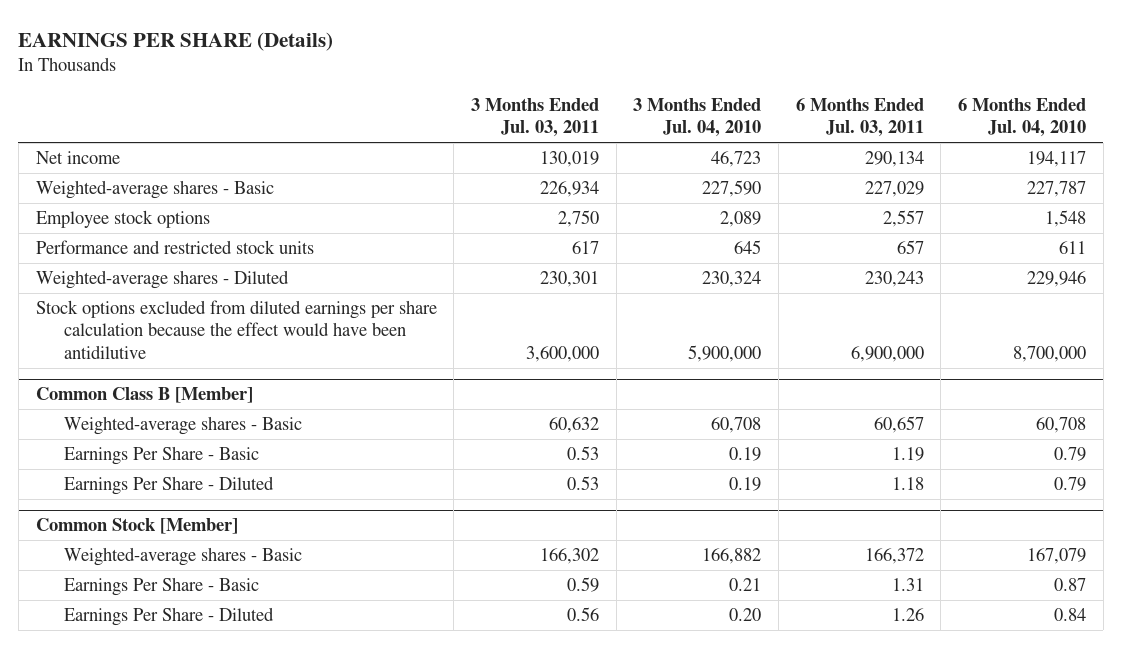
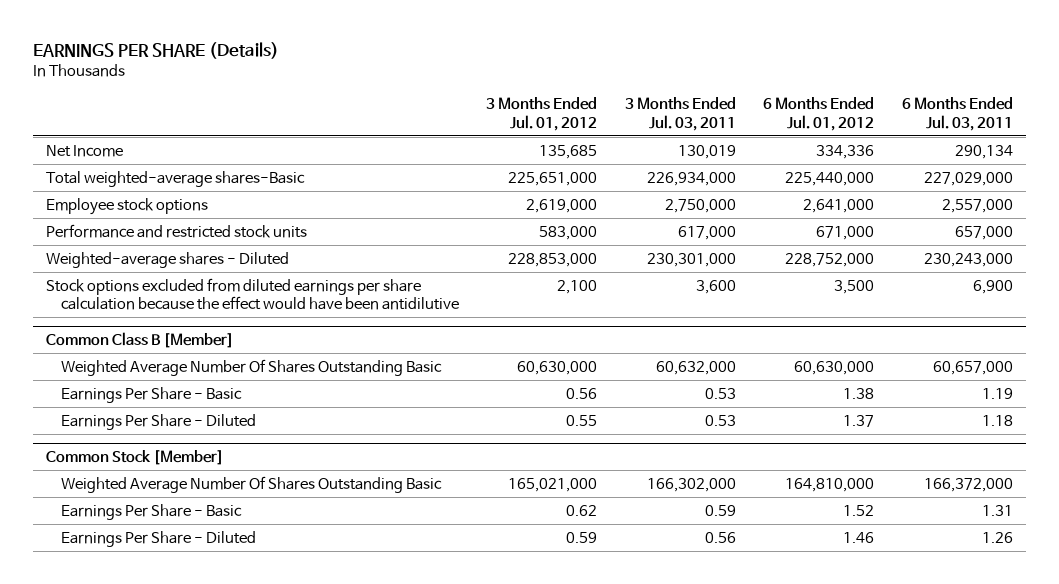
[633,97,762,138] 3 Months Ended Jul. 04, 2010 -> none
[958,97,1087,138] 6 Months Ended Jul. 04, 2010 -> none
none -> [486,97,598,131] 3 Months Ended Jul. 01, 2012
none -> [763,97,875,131] 6 Months Ended Jul. 01, 2012
[35,151,120,165] Net income -> [46,144,124,157] Net Income
[35,180,274,200] Weighted-average shares - Basic -> [46,170,306,187] Total weighted-average shares-Basic
[539,181,599,198] 226,934 -> [646,171,736,186] 226,934,000
[864,181,924,198] 227,029 -> [923,171,1013,186] 227,029,000
[557,210,599,228] 2,750 -> [664,198,736,213] 2,750,000
[882,210,924,228] 2,557 -> [941,198,1013,213] 2,557,000
[571,241,599,255] 617 -> [677,225,736,240] 617,000
[896,240,924,255] 657 -> [954,225,1013,240] 657,000
[539,271,599,288] 230,301 -> [646,252,736,267] 230,301,000
[864,271,924,288] 230,243 -> [923,252,1013,267] 230,243,000
[525,345,599,362] 3,600,000 -> [695,279,736,294] 3,600
[850,345,924,362] 6,900,000 -> [972,279,1013,294] 6,900
[63,416,302,436] Weighted-average shares - Basic -> [61,358,443,376] Weighted Average Number Of Shares Outstanding Basic
[548,417,599,434] 60,632 -> [655,360,736,375] 60,632,000
[873,416,924,434] 60,657 -> [932,360,1013,375] 60,657,000
[63,547,302,567] Weighted-average shares - Basic -> [61,475,443,493] Weighted Average Number Of Shares Outstanding Basic
[539,548,599,565] 166,302 -> [646,477,736,492] 166,302,000
[864,548,924,565] 166,372 -> [923,477,1013,492] 166,372,000

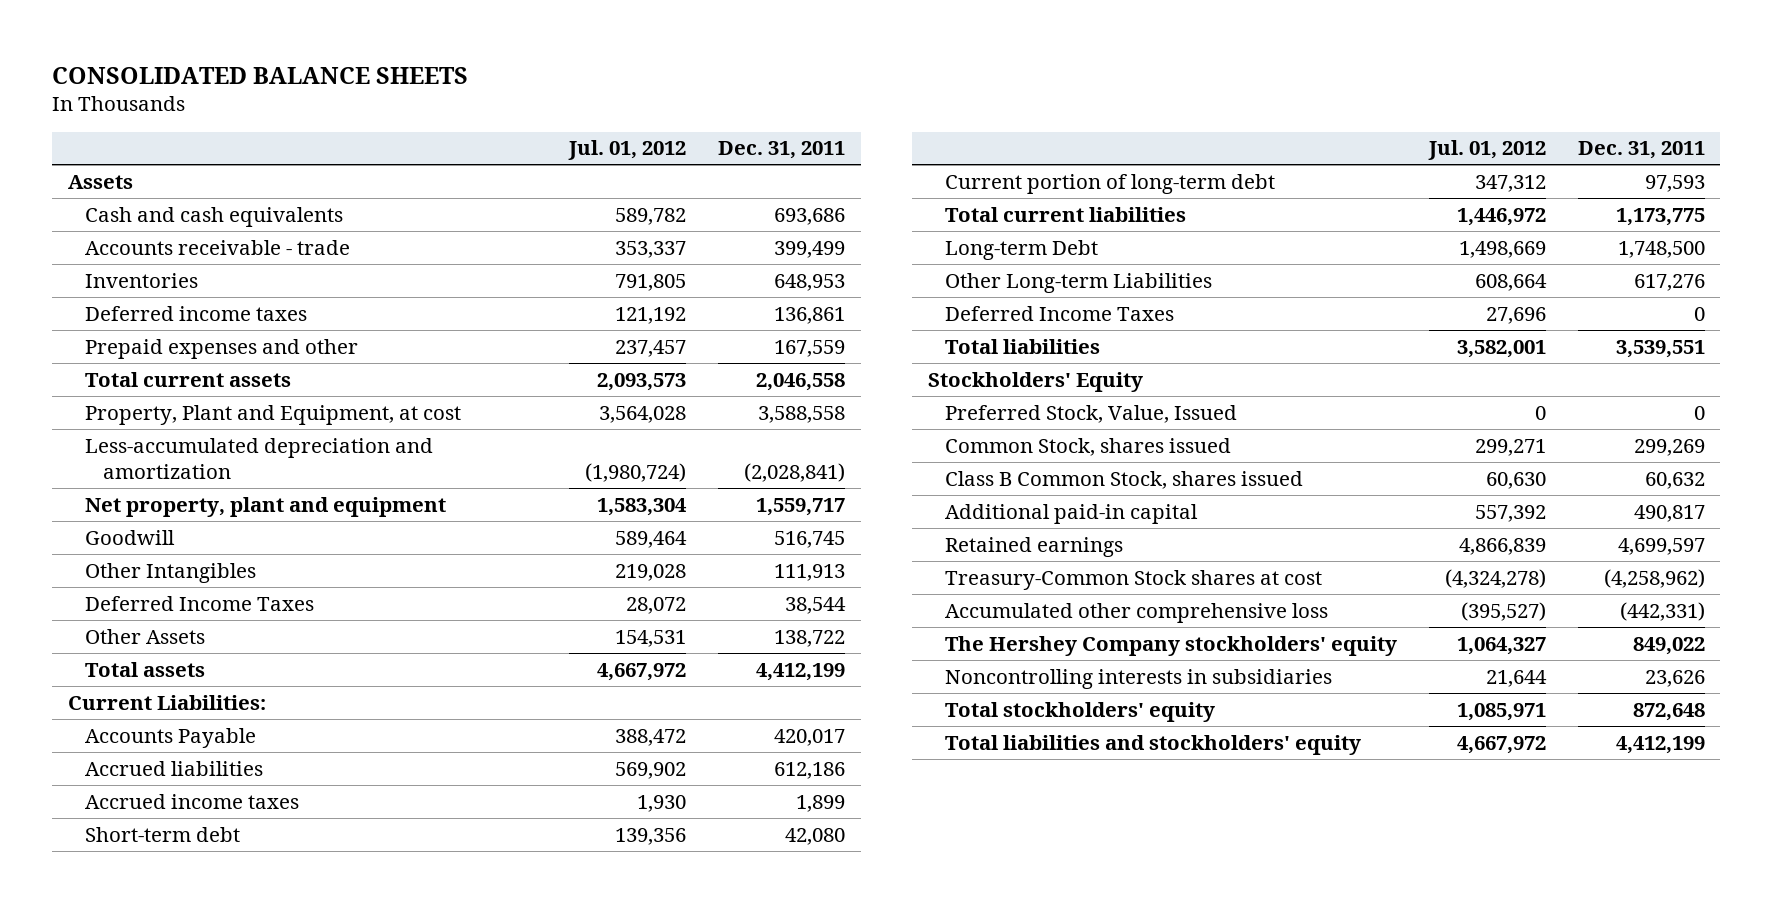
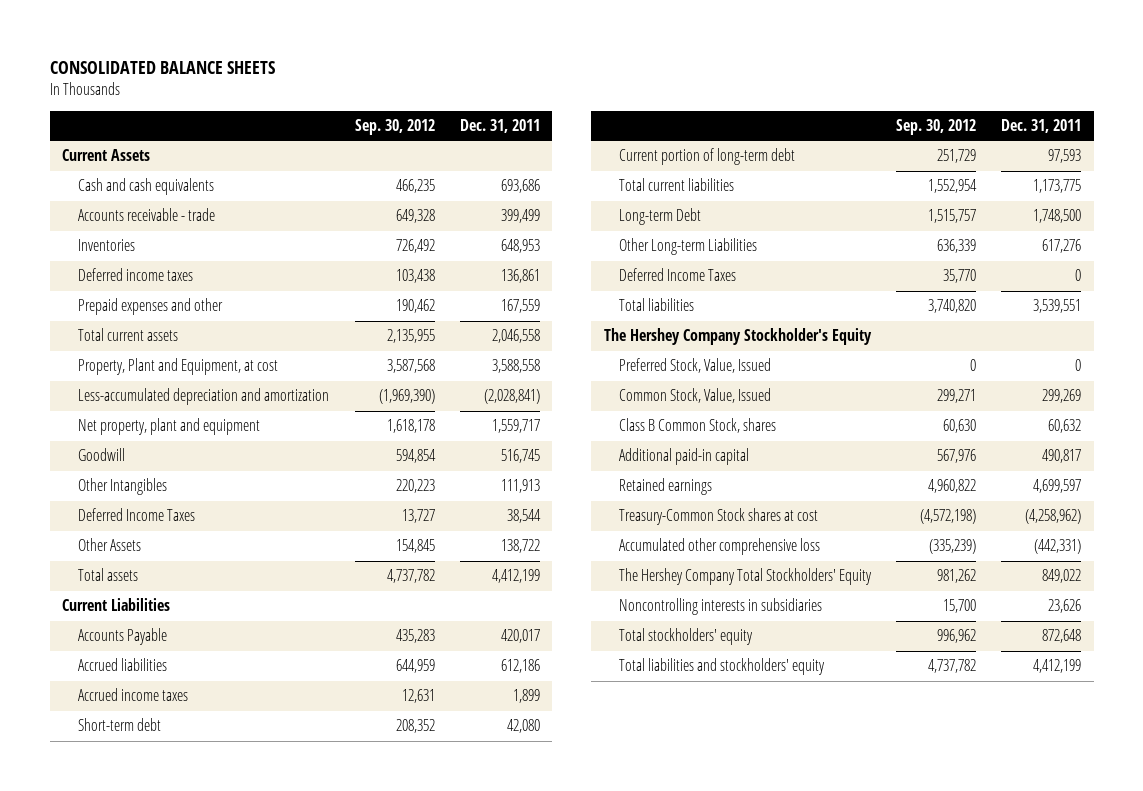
[567,140,686,161] Jul. 01, 2012 -> none
none -> [354,119,435,136] Sep. 30, 2012
[67,174,133,189] Assets -> [62,149,151,162] Current Assets
[67,694,266,710] Current Liabilities: -> [62,598,171,612] Current Liabilities
[927,371,1143,392] Stockholders' Equity -> none
none -> [603,328,872,346] The Hershey Company Stockholder's Equity
[945,437,1232,456] Common Stock, shares issued -> [619,388,772,404] Common Stock, Value, Issued
[945,470,1304,489] Class B Common Stock, shares issued -> [619,418,777,434] Class B Common Stock, shares
[945,635,1398,656] The Hershey Company stockholders' equity -> [619,568,873,586] The Hershey Company Total Stockholders' Equity

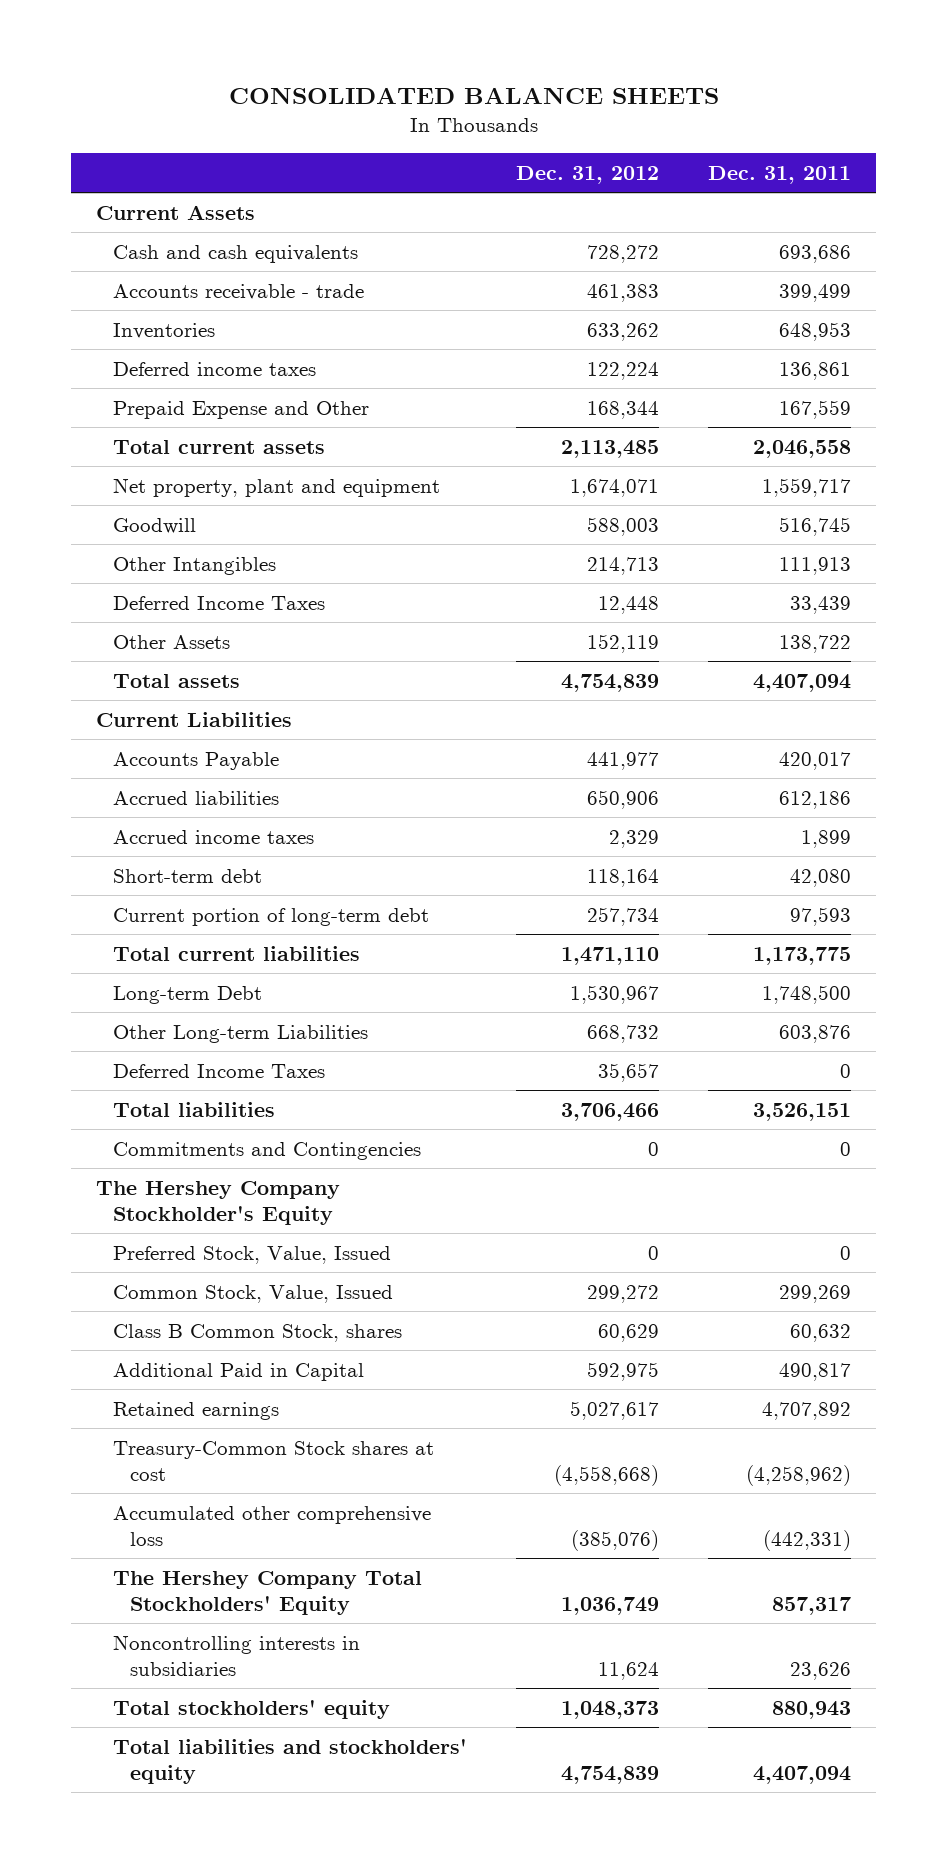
[354,119,435,136] Sep. 30, 2012 -> none
none -> [516,166,660,185] Dec. 31, 2012
[77,298,223,316] Prepaid expenses and other -> [112,400,369,419] Prepaid Expense and Other
[77,358,278,376] Property, Plant and Equipment, at cost -> none
[77,388,329,406] Less-accumulated depreciation and amortization -> none
[506,509,541,524] 38,544 -> [790,595,852,614] 33,439
[491,569,540,584] 4,412,199 -> [753,673,852,692] 4,407,094
[1042,239,1082,254] 617,276 -> [779,1024,852,1043] 603,876
[1033,299,1082,314] 3,539,551 -> [753,1102,852,1121] 3,526,151
none -> [112,1141,421,1160] Commitments and Contingencies
[619,448,750,466] Additional paid-in capital -> [112,1362,364,1381] Additional Paid in Capital
[1033,479,1082,494] 4,699,597 -> [762,1401,852,1420] 4,707,892
[1042,569,1082,584] 849,022 -> [772,1596,852,1615] 857,317
[1042,629,1082,644] 872,648 -> [772,1700,852,1719] 880,943
[1033,659,1082,674] 4,412,199 -> [753,1765,852,1784] 4,407,094

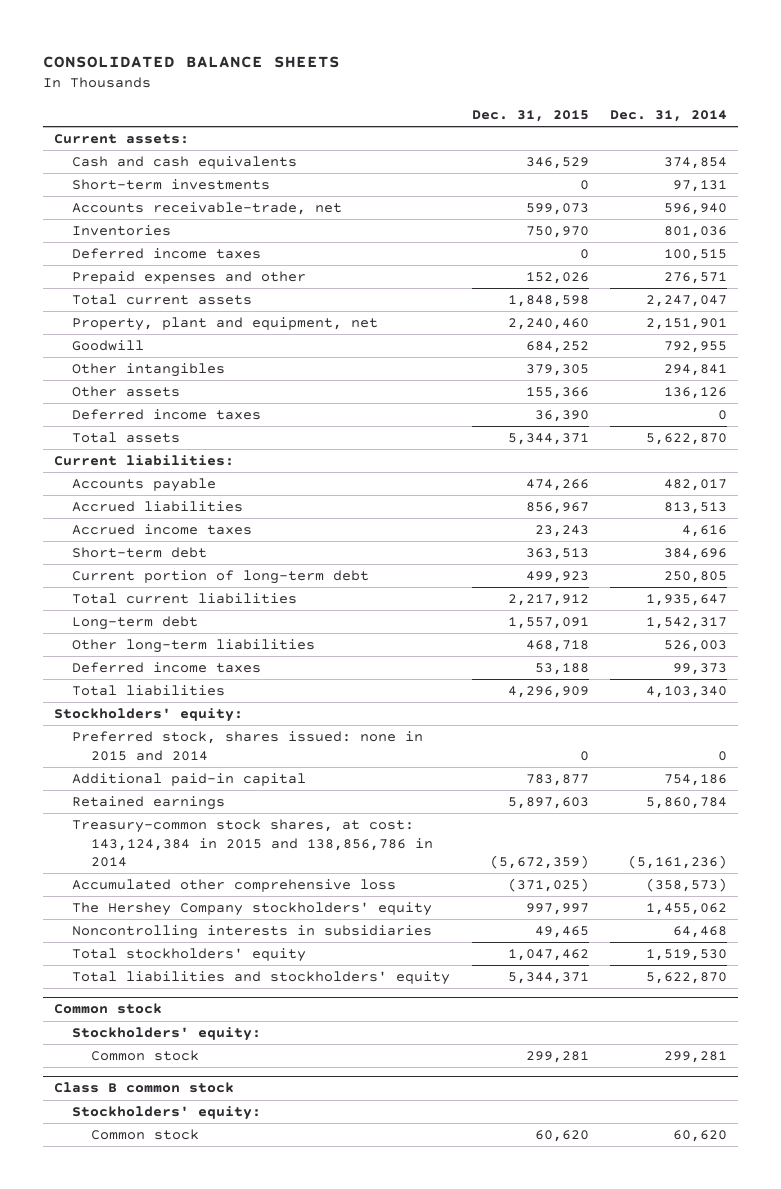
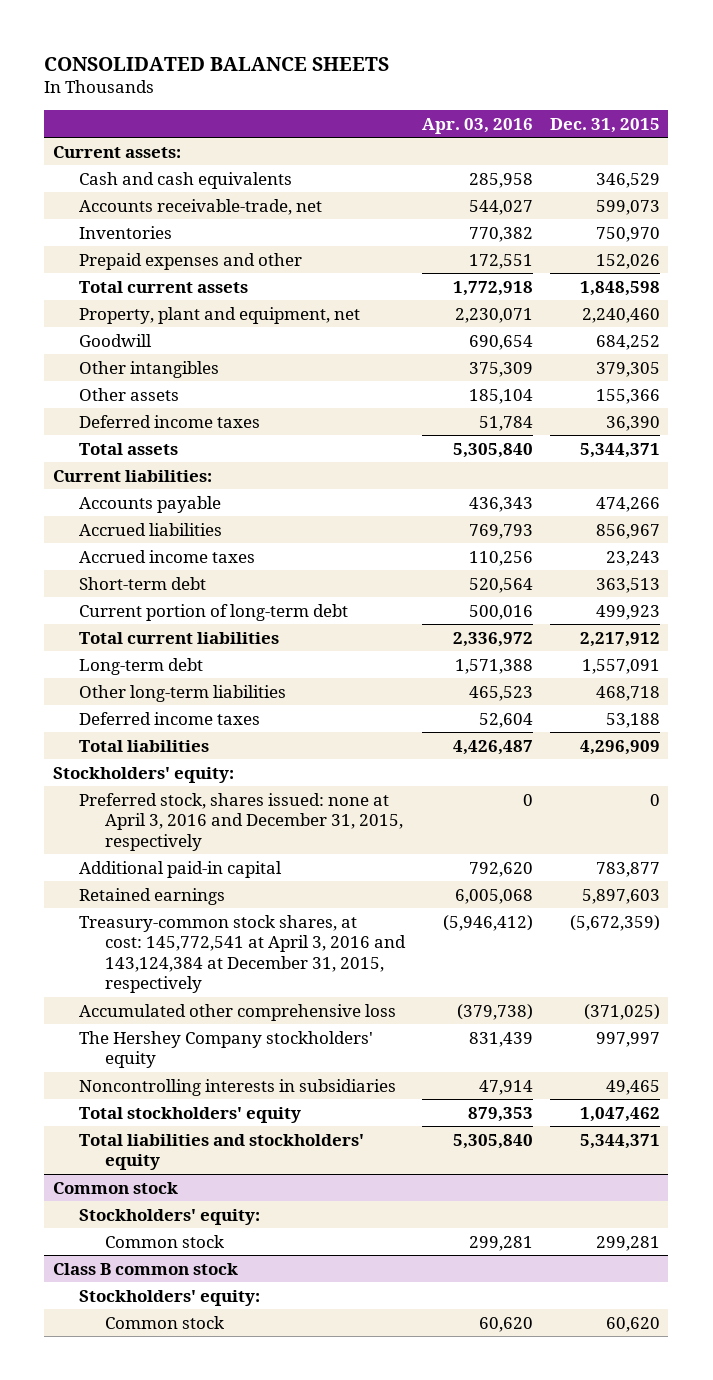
[609,109,727,122] Dec. 31, 2014 -> none
none -> [421,117,533,134] Apr. 03, 2016
[72,179,271,191] Short-term investments -> none
[72,248,262,260] Deferred income taxes -> none
[72,731,424,761] Preferred stock, shares issued: none in 2015 and 2014 -> [78,792,404,851] Preferred stock, shares issued: none at April 3, 2016 and December 31, 2015, respectively
[72,819,433,868] Treasury-common stock shares, at cost: 143,124,384 in 2015 and 138,856,786 in 2014 -> [78,914,407,994] Treasury-common stock shares, at cost: 145,772,541 at April 3, 2016 and 143,124,384 at December 31, 2015, respectively

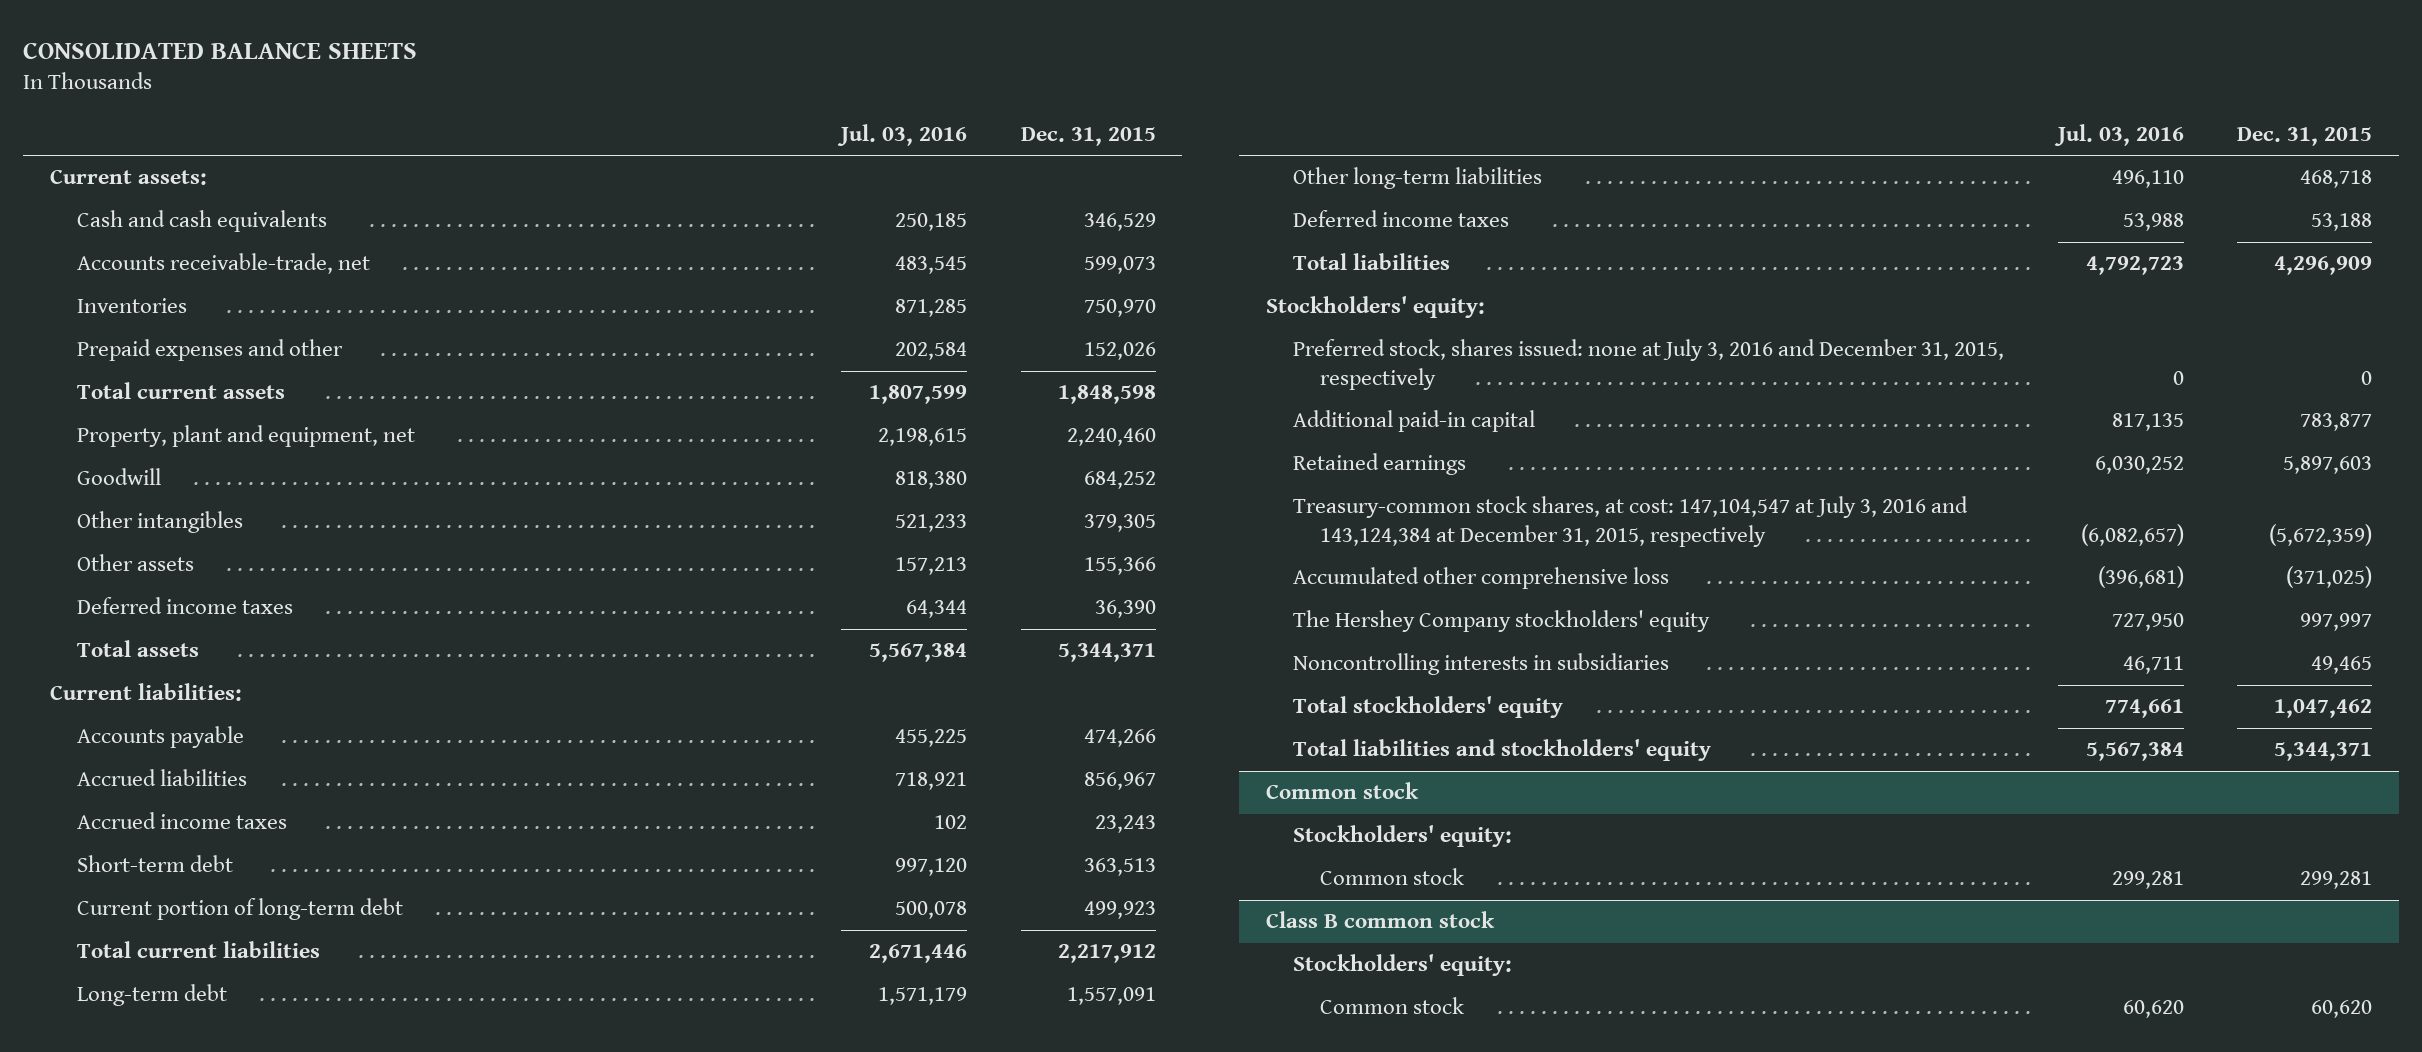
[421,117,533,134] Apr. 03, 2016 -> none
none -> [837,123,968,146] Jul. 03, 2016
[78,792,404,851] Preferred stock, shares issued: none at April 3, 2016 and December 31, 2015, respectively -> [1293,339,2005,390] Preferred stock, shares issued: none at July 3, 2016 and December 31, 2015, respectively
[78,914,407,994] Treasury-common stock shares, at cost: 145,772,541 at April 3, 2016 and 143,124,384 at December 31, 2015, respectively -> [1293,496,1969,547] Treasury-common stock shares, at cost: 147,104,547 at July 3, 2016 and 143,124,384 at December 31, 2015, respectively

